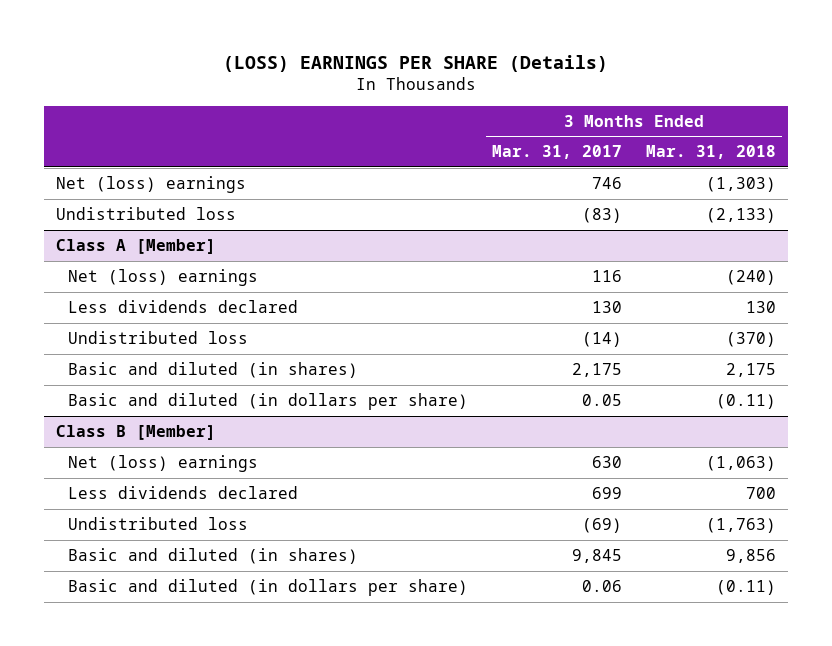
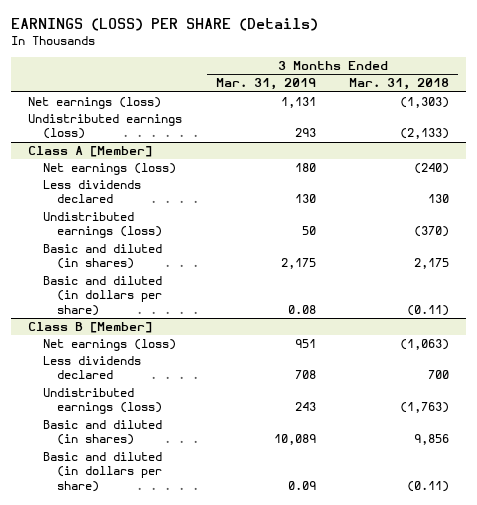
[223,54,609,72] (LOSS) EARNINGS PER SHARE (Details) -> [10,18,318,32] EARNINGS (LOSS) PER SHARE (Details)
[492,145,623,160] Mar. 31, 2017 -> none
none -> [215,78,316,91] Mar. 31, 2019
[56,175,247,193] Net (loss) earnings -> [27,97,161,110] Net earnings (loss)
[56,206,237,220] Undistributed loss -> [27,114,182,140] Undistributed earnings (loss)
[68,268,259,286] Net (loss) earnings -> [42,163,176,176] Net earnings (loss)
[68,330,249,344] Undistributed loss -> [42,212,163,239] Undistributed earnings (loss)
[68,454,259,472] Net (loss) earnings -> [42,339,176,352] Net earnings (loss)
[68,516,249,530] Undistributed loss -> [42,388,163,415] Undistributed earnings (loss)

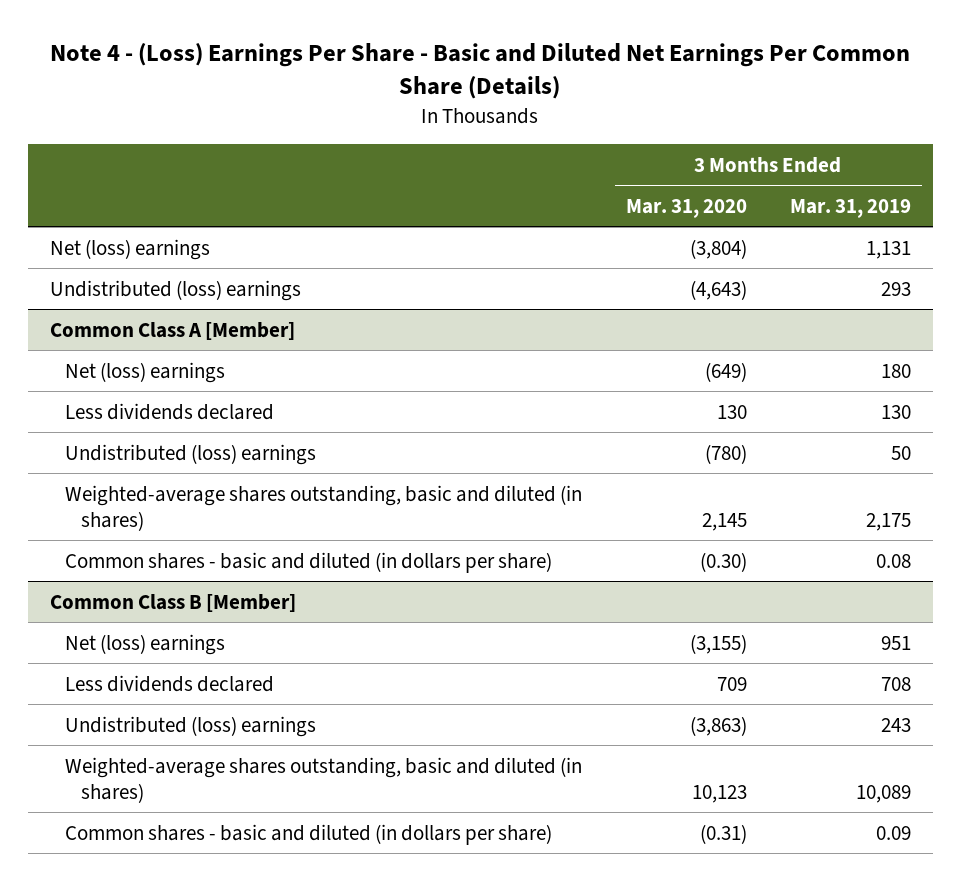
[10,18,318,32] EARNINGS (LOSS) PER SHARE (Details) -> [50,43,911,100] Note 4 - (Loss) Earnings Per Share - Basic and Diluted Net Earnings Per Common Share (Details)
[349,78,450,91] Mar. 31, 2018 -> none
none -> [625,198,747,218] Mar. 31, 2020
[27,97,161,110] Net earnings (loss) -> [50,238,211,260] Net (loss) earnings
[27,114,182,140] Undistributed earnings (loss) -> [50,279,302,301] Undistributed (loss) earnings
[27,146,152,158] Class A [Member] -> [50,321,296,340] Common Class A [Member]
[42,163,176,176] Net earnings (loss) -> [65,361,226,383] Net (loss) earnings
[42,212,163,239] Undistributed earnings (loss) -> [65,443,317,465] Undistributed (loss) earnings
[42,244,162,270] Basic and diluted (in shares) -> [65,484,583,531] Weighted-average shares outstanding, basic and diluted (in shares)
[42,276,163,316] Basic and diluted (in dollars per share) -> [65,551,553,573] Common shares - basic and diluted (in dollars per share)
[27,322,152,334] Class B [Member] -> [50,593,297,612] Common Class B [Member]
[42,339,176,352] Net earnings (loss) -> [65,633,226,655] Net (loss) earnings
[42,388,163,415] Undistributed earnings (loss) -> [65,715,317,737] Undistributed (loss) earnings
[42,420,162,446] Basic and diluted (in shares) -> [65,756,583,803] Weighted-average shares outstanding, basic and diluted (in shares)
[42,452,163,492] Basic and diluted (in dollars per share) -> [65,823,553,845] Common shares - basic and diluted (in dollars per share)

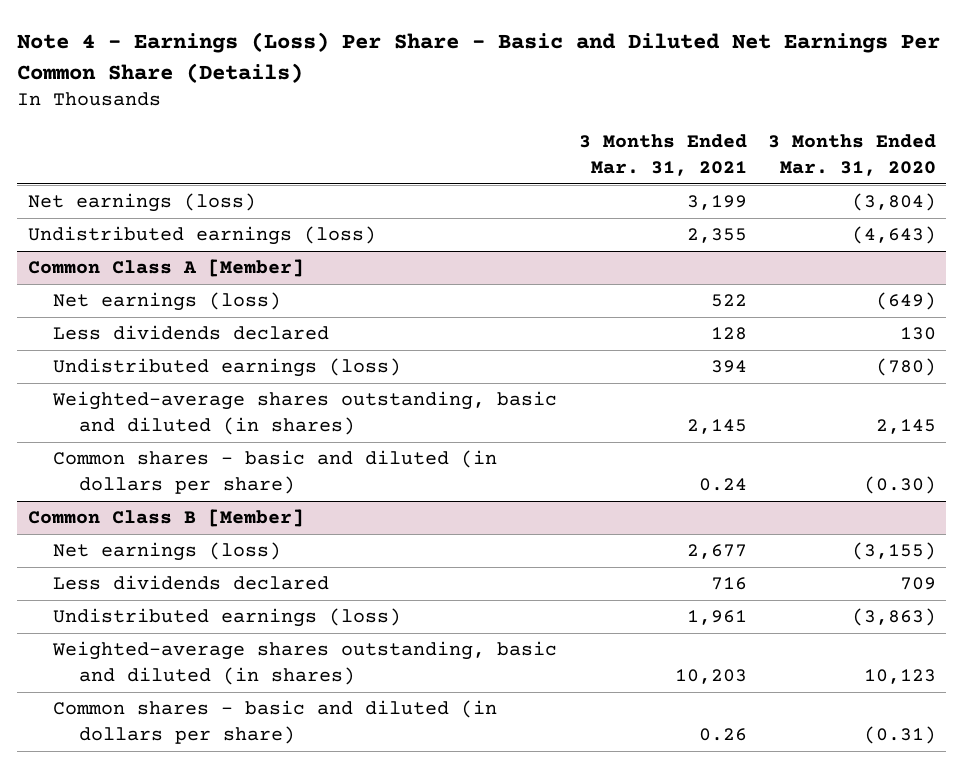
[50,43,911,100] Note 4 - (Loss) Earnings Per Share - Basic and Diluted Net Earnings Per Common Share (Details) -> [17,31,941,83] Note 4 - Earnings (Loss) Per Share - Basic and Diluted Net Earnings Per Common Share (Details)
[789,198,911,218] Mar. 31, 2019 -> none
none -> [578,134,747,176] 3 Months Ended Mar. 31, 2021
[50,238,211,260] Net (loss) earnings -> [27,193,256,213] Net earnings (loss)
[50,279,302,301] Undistributed (loss) earnings -> [27,226,376,246] Undistributed earnings (loss)
[65,361,226,383] Net (loss) earnings -> [53,292,282,312] Net earnings (loss)
[65,443,317,465] Undistributed (loss) earnings -> [53,358,402,378] Undistributed earnings (loss)
[65,633,226,655] Net (loss) earnings -> [53,542,282,562] Net earnings (loss)
[65,715,317,737] Undistributed (loss) earnings -> [53,608,402,628] Undistributed earnings (loss)

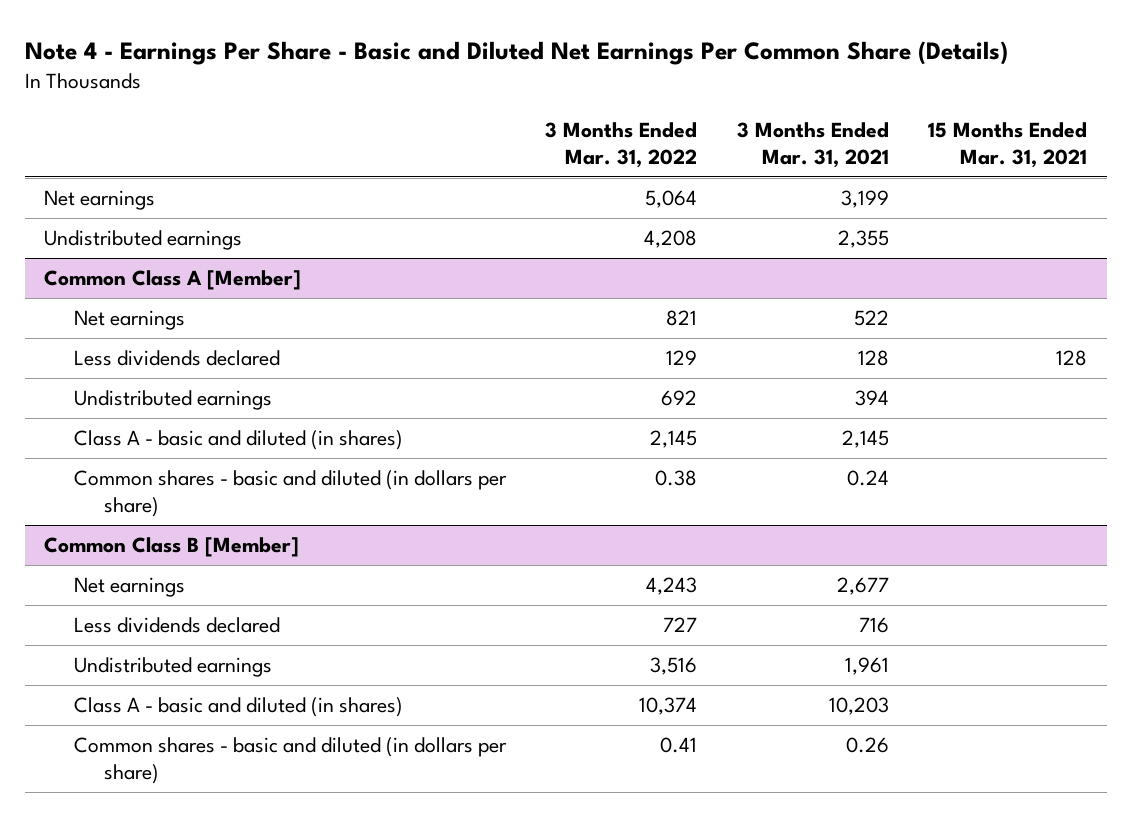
[17,31,941,83] Note 4 - Earnings (Loss) Per Share - Basic and Diluted Net Earnings Per Common Share (Details) -> [24,40,1008,65] Note 4 - Earnings Per Share - Basic and Diluted Net Earnings Per Common Share (Details)
[767,134,936,176] 3 Months Ended Mar. 31, 2020 -> none
none -> [545,121,698,169] 3 Months Ended Mar. 31, 2022
none -> [927,121,1087,169] 15 Months Ended Mar. 31, 2021
[27,193,256,213] Net earnings (loss) -> [44,190,156,211] Net earnings
[27,226,376,246] Undistributed earnings (loss) -> [44,230,243,251] Undistributed earnings
[53,292,282,312] Net earnings (loss) -> [74,310,186,331] Net earnings
[53,358,402,378] Undistributed earnings (loss) -> [74,390,273,411] Undistributed earnings
[52,391,558,435] Weighted-average shares outstanding, basic and diluted (in shares) -> [74,430,404,451] Class A - basic and diluted (in shares)
[53,542,282,562] Net earnings (loss) -> [74,577,186,598] Net earnings
[53,608,402,628] Undistributed earnings (loss) -> [74,657,273,678] Undistributed earnings
[52,641,558,685] Weighted-average shares outstanding, basic and diluted (in shares) -> [74,697,404,718] Class A - basic and diluted (in shares)

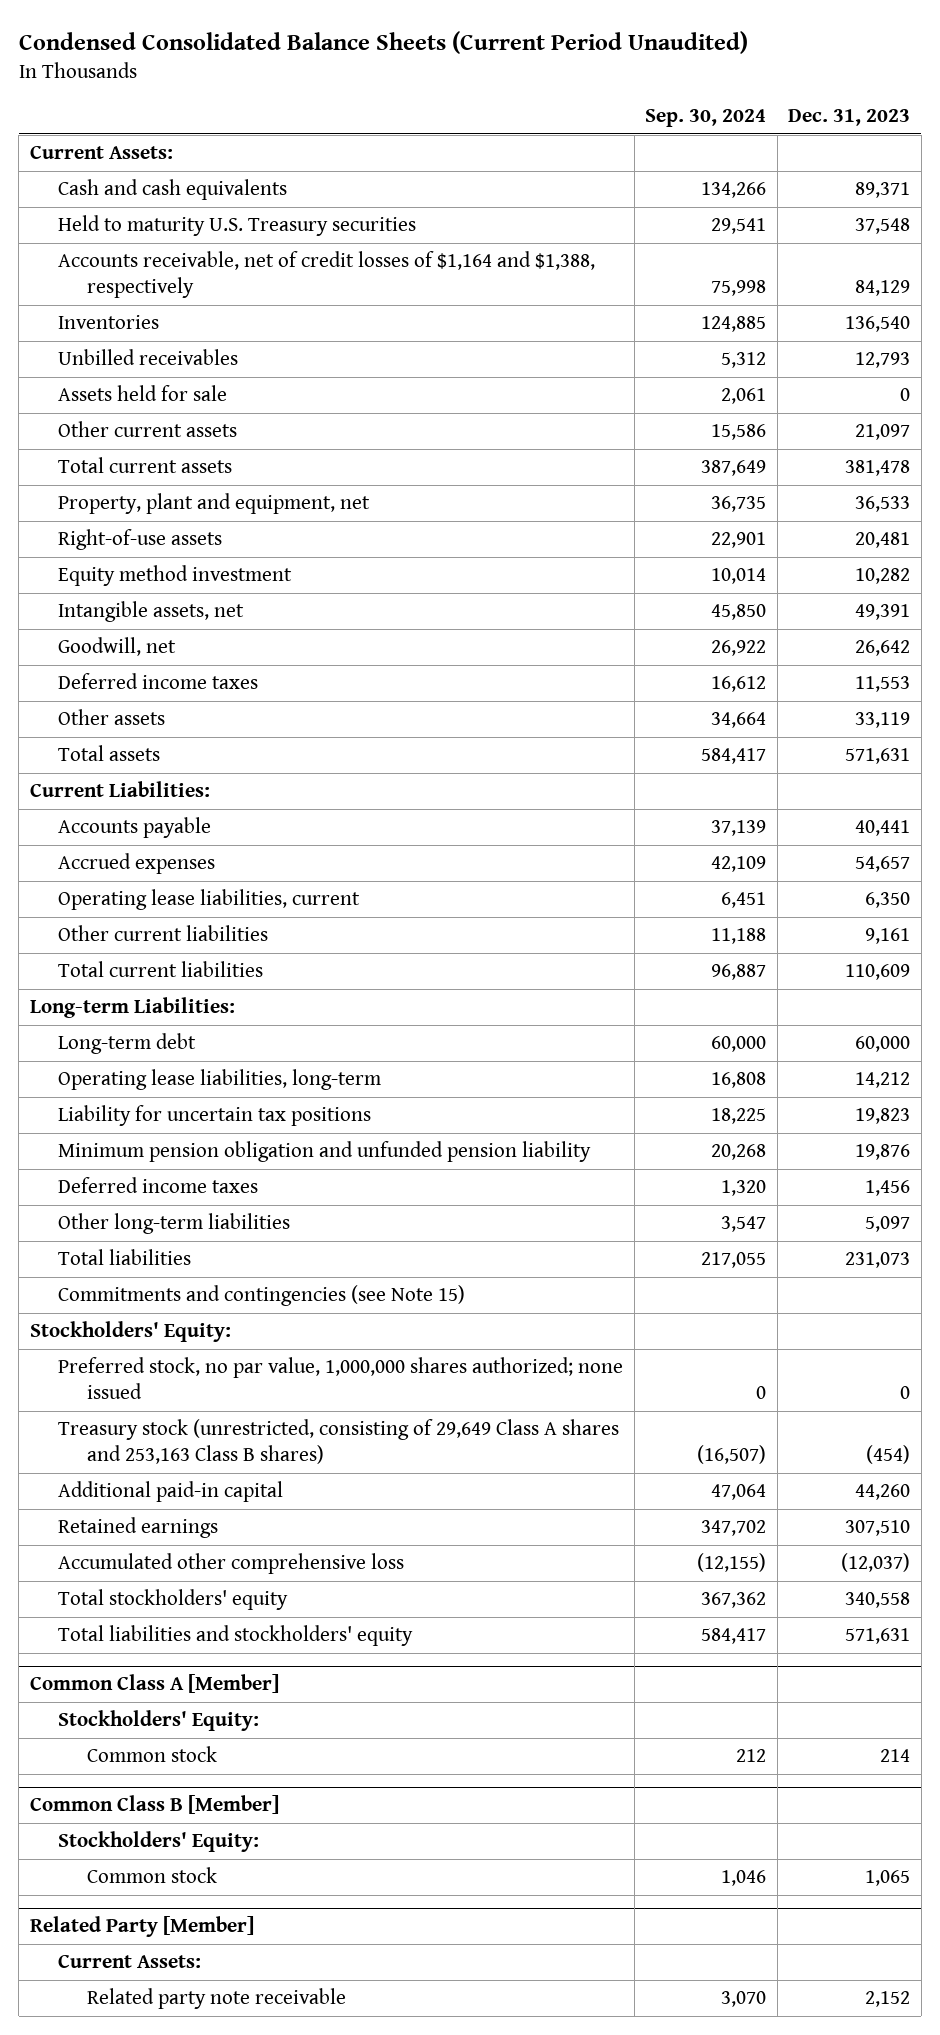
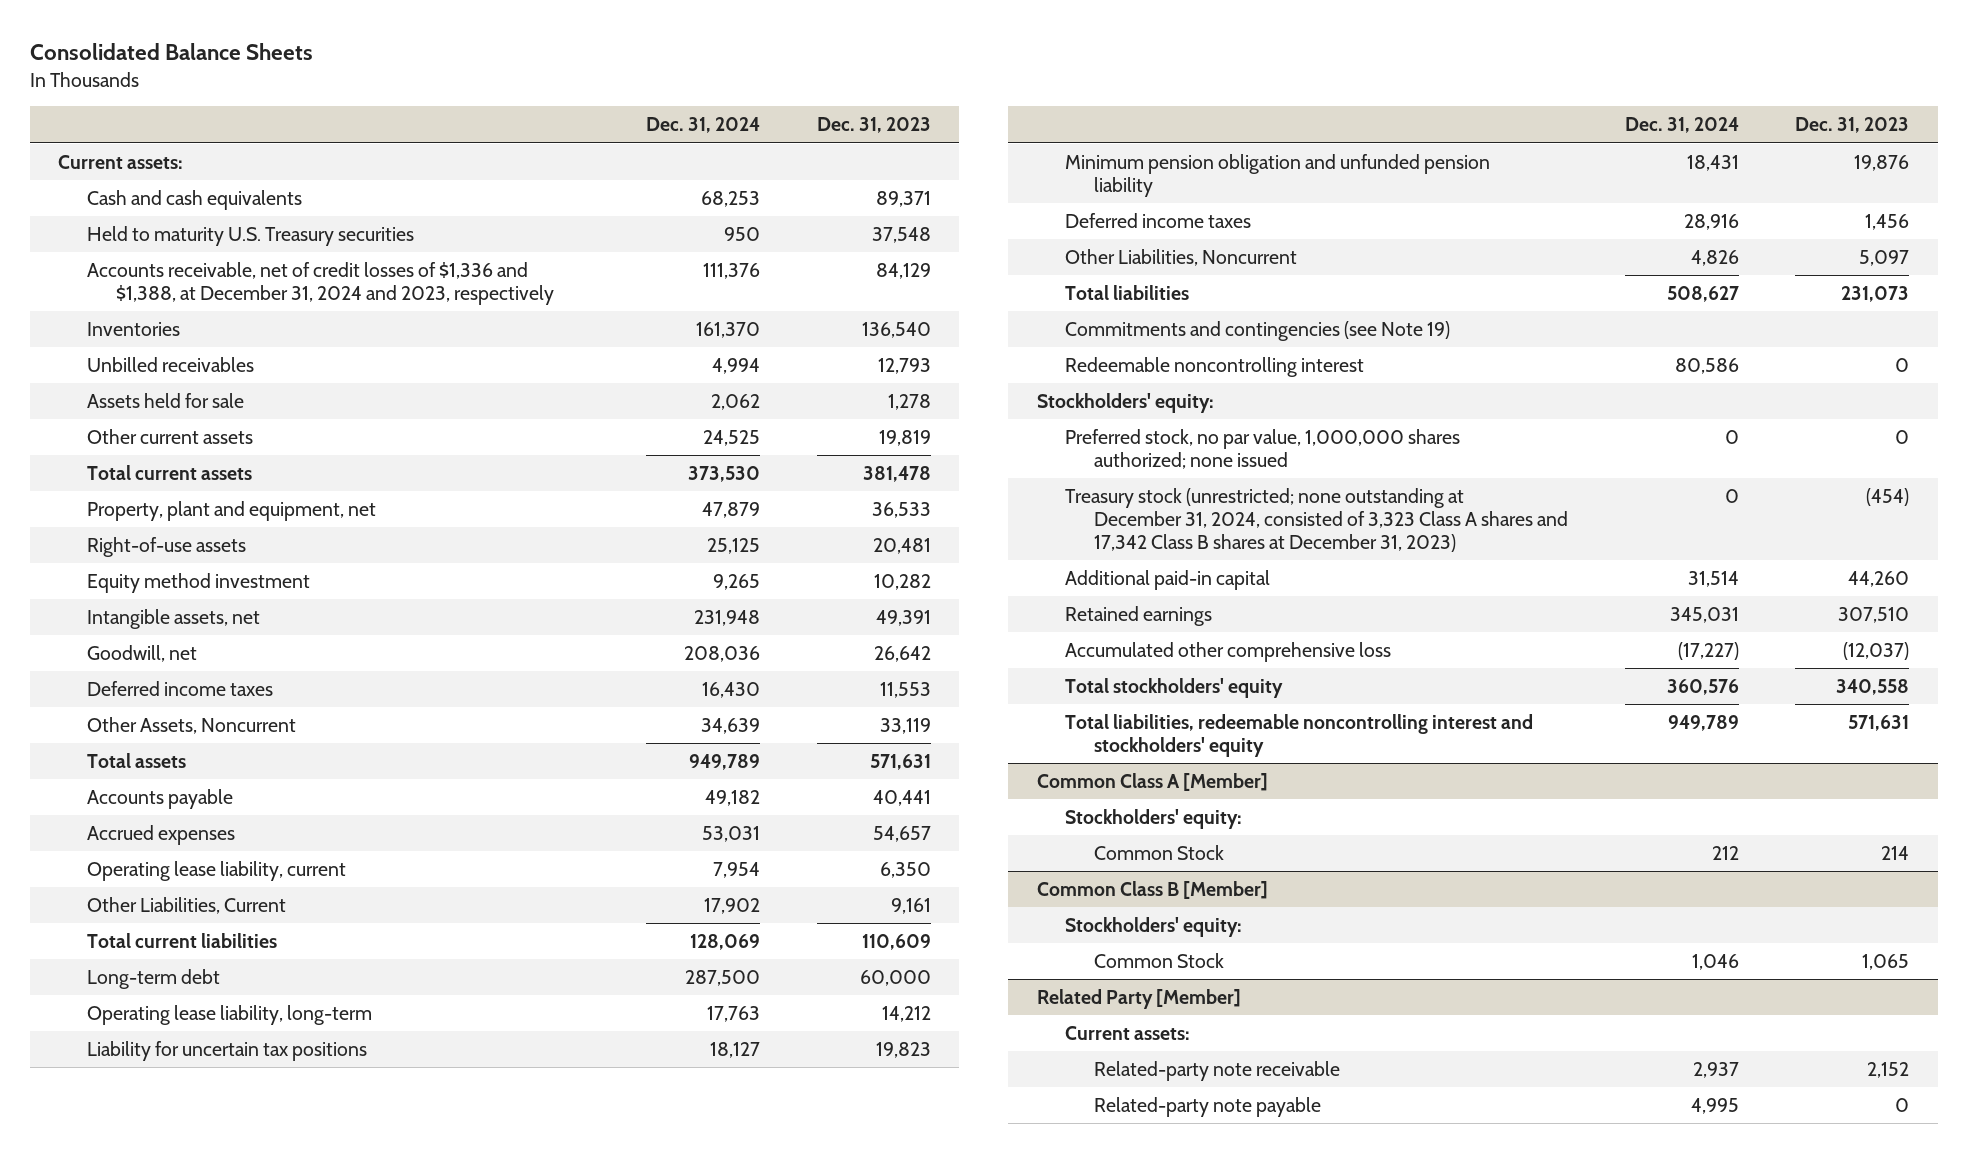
[18,31,748,55] Condensed Consolidated Balance Sheets (Current Period Unaudited) -> [29,43,313,61] Consolidated Balance Sheets
[645,109,767,128] Sep. 30, 2024 -> none
none -> [646,117,761,134] Dec. 31, 2024
[29,146,173,160] Current Assets: -> [58,154,184,169] Current assets:
[58,251,596,299] Accounts receivable, net of credit losses of $1,164 and $1,388, respectively -> [86,261,554,306] Accounts receivable, net of credit losses of $1,336 and $1,388, at December 31, 2024 and 2023, respectively
[900,388,911,402] 0 -> [887,393,931,410] 1,278
[855,424,911,441] 21,097 -> [878,429,931,446] 19,819
[58,709,166,726] Other assets -> [86,716,296,734] Other Assets, Noncurrent
[29,781,210,798] Current Liabilities: -> none
[58,889,361,911] Operating lease liabilities, current -> [86,860,346,881] Operating lease liability, current
[58,925,269,942] Other current liabilities -> [86,896,286,914] Other Liabilities, Current
[29,997,235,1019] Long-term Liabilities: -> none
[58,1069,382,1091] Operating lease liabilities, long-term -> [86,1004,372,1025] Operating lease liability, long-term
[58,1213,291,1235] Other long-term liabilities -> [1065,248,1298,266] Other Liabilities, Noncurrent
[58,1285,466,1307] Commitments and contingencies (see Note 15) -> [1065,320,1451,341] Commitments and contingencies (see Note 19)
none -> [1065,356,1365,377] Redeemable noncontrolling interest
[29,1321,231,1343] Stockholders' Equity: -> [1036,392,1214,413] Stockholders' equity:
[58,1419,620,1465] Treasury stock (unrestricted, consisting of 29,649 Class A shares and 253,163 Class B shares) -> [1065,487,1568,553] Treasury stock (unrestricted; none outstanding at December 31, 2024, consisted of 3,323 Class A shares and 17,342 Class B shares at December 31, 2023)
[58,1625,414,1647] Total liabilities and stockholders' equity -> [1065,713,1534,758] Total liabilities, redeemable noncontrolling interest and stockholders' equity
[58,1710,260,1732] Stockholders' Equity: -> [1065,808,1243,829] Stockholders' equity:
[86,1746,217,1763] Common stock -> [1093,844,1224,860] Common Stock
[58,1831,260,1853] Stockholders' Equity: -> [1065,916,1243,937] Stockholders' equity:
[86,1867,217,1884] Common stock -> [1093,952,1224,968] Common Stock
[58,1955,202,1969] Current Assets: -> [1065,1025,1191,1040] Current assets:
[86,1988,346,2010] Related party note receivable -> [1093,1060,1340,1081] Related-party note receivable
none -> [1093,1096,1321,1117] Related-party note payable

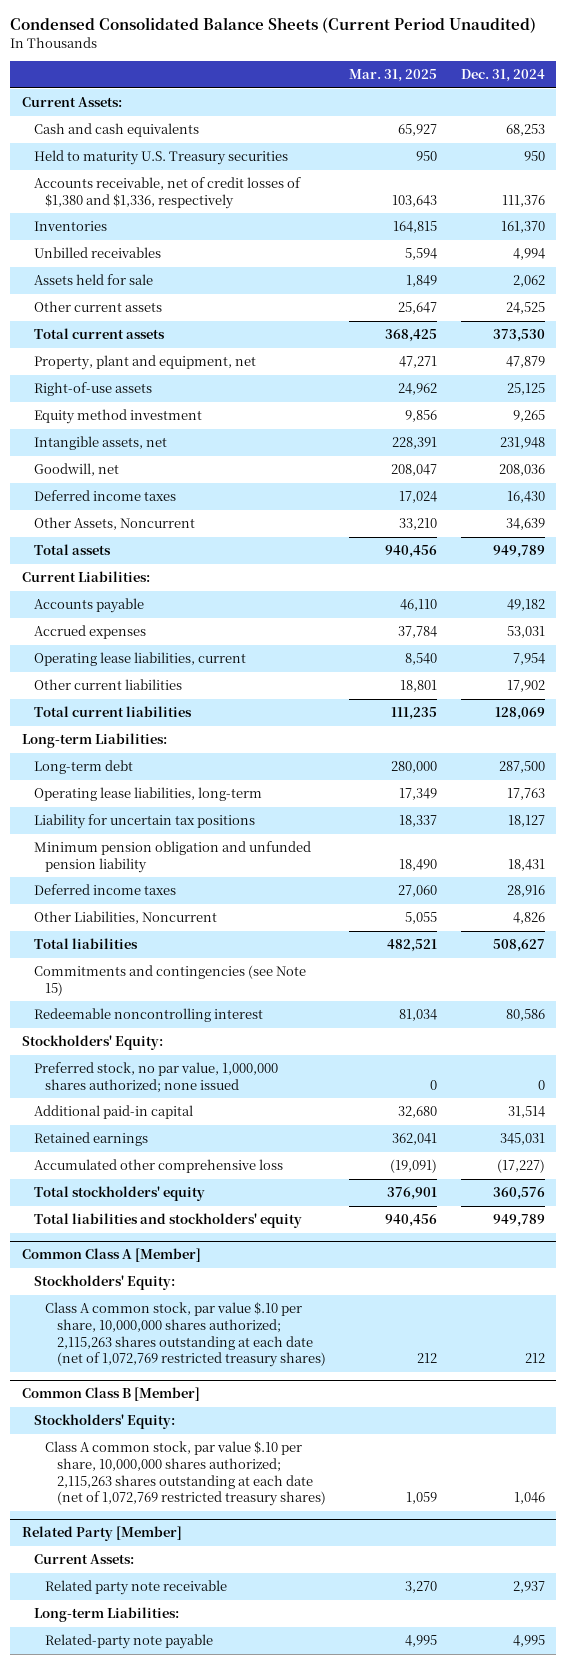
[29,43,313,61] Consolidated Balance Sheets -> [10,17,537,34] Condensed Consolidated Balance Sheets (Current Period Unaudited)
[816,117,931,134] Dec. 31, 2023 -> none
none -> [349,68,438,82] Mar. 31, 2025
[58,154,184,169] Current assets: -> [22,97,123,108] Current Assets:
[86,261,554,306] Accounts receivable, net of credit losses of $1,336 and $1,388, at December 31, 2024 and 2023, respectively -> [33,177,301,209] Accounts receivable, net of credit losses of $1,380 and $1,336, respectively
none -> [22,571,151,583] Current Liabilities:
[86,860,346,881] Operating lease liability, current -> [33,652,246,667] Operating lease liabilities, current
[86,896,286,914] Other Liabilities, Current -> [33,679,182,691] Other current liabilities
none -> [22,733,168,749] Long-term Liabilities:
[86,1004,372,1025] Operating lease liability, long-term -> [33,787,262,802] Operating lease liabilities, long-term
[1065,320,1451,341] Commitments and contingencies (see Note 19) -> [33,965,306,996] Commitments and contingencies (see Note 15)
[1036,392,1214,413] Stockholders' equity: -> [22,1035,164,1051] Stockholders' Equity:
[1065,487,1568,553] Treasury stock (unrestricted; none outstanding at December 31, 2024, consisted of 3,323 Class A shares and 17,342 Class B shares at December 31, 2023) -> none
[1065,713,1534,758] Total liabilities, redeemable noncontrolling interest and stockholders' equity -> [33,1213,302,1229] Total liabilities and stockholders' equity
[1065,808,1243,829] Stockholders' equity: -> [33,1275,175,1291] Stockholders' Equity:
[1093,844,1224,860] Common Stock -> [45,1302,327,1368] Class A common stock, par value $.10 per share, 10,000,000 shares authorized; 2,115,263 shares outstanding at each date (net of 1,072,769 restricted treasury shares)
[1065,916,1243,937] Stockholders' equity: -> [33,1414,175,1430] Stockholders' Equity:
[1093,952,1224,968] Common Stock -> [45,1441,327,1507] Class A common stock, par value $.10 per share, 10,000,000 shares authorized; 2,115,263 shares outstanding at each date (net of 1,072,769 restricted treasury shares)
[1065,1025,1191,1040] Current assets: -> [33,1554,134,1565] Current Assets:
[1093,1060,1340,1081] Related-party note receivable -> [45,1580,228,1596] Related party note receivable
none -> [33,1607,179,1623] Long-term Liabilities:

